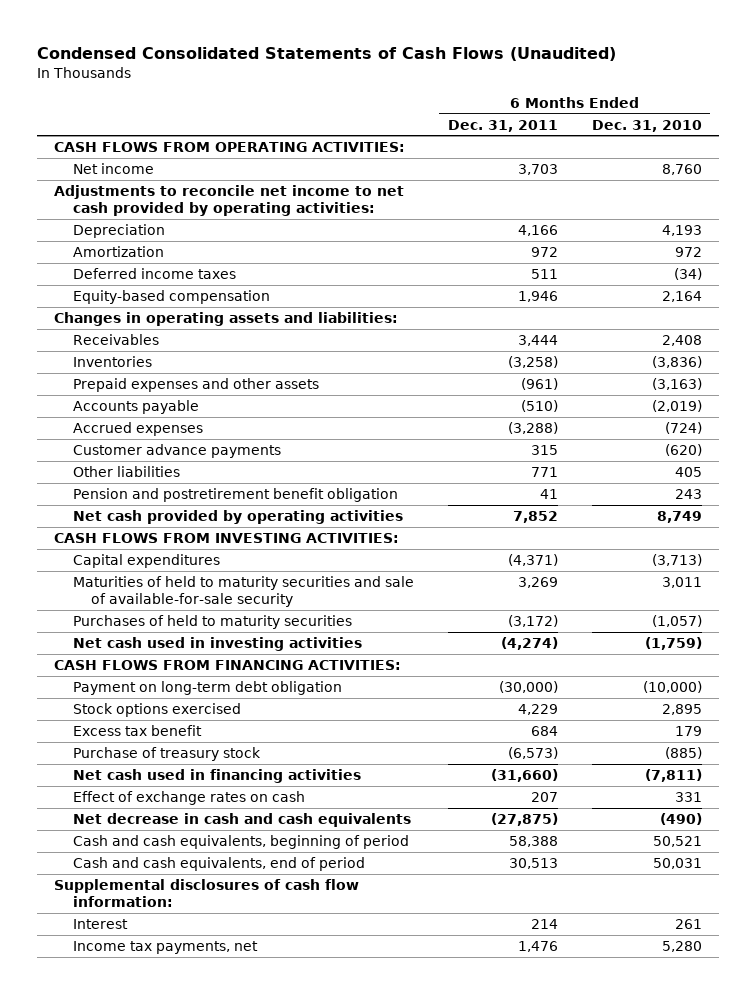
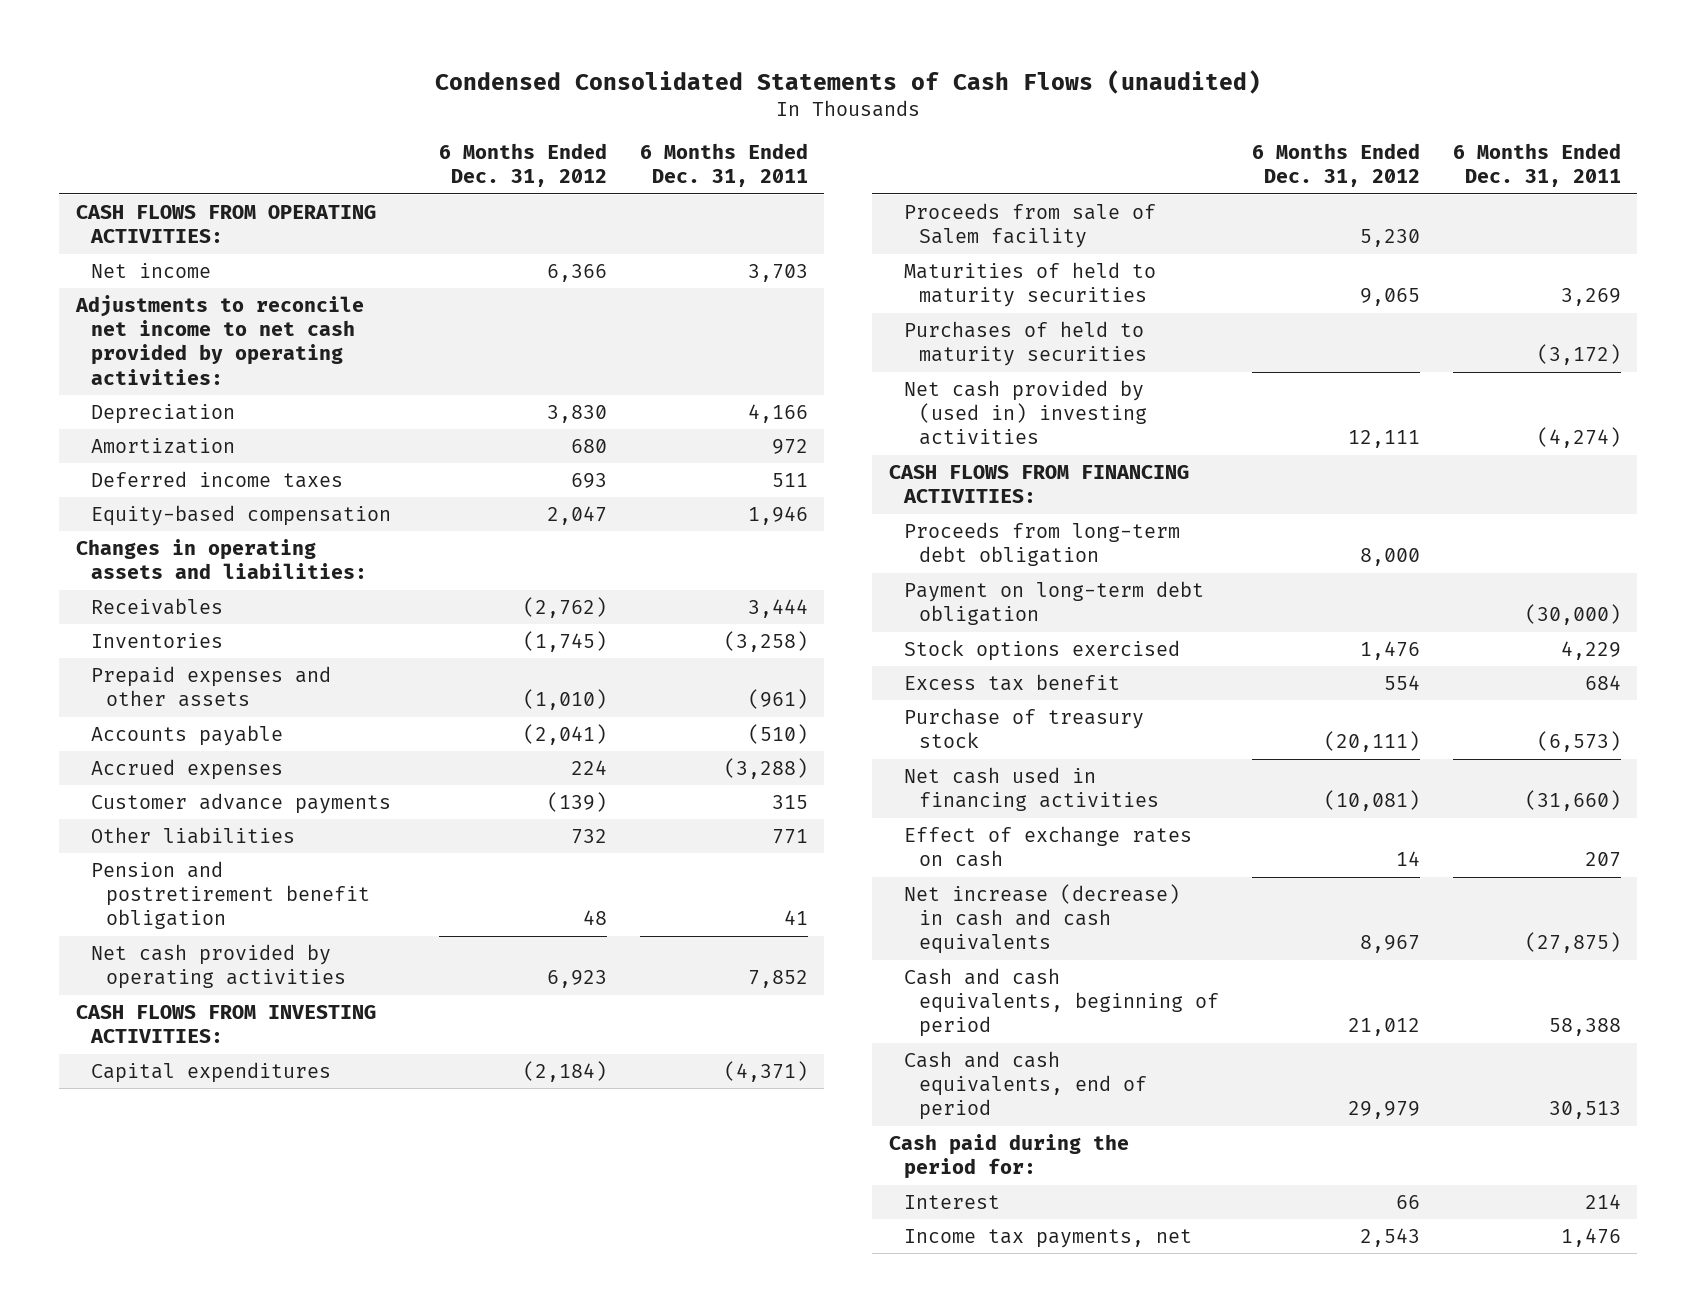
[37,47,617,62] Condensed Consolidated Statements of Cash Flows (Unaudited) -> [435,69,1262,94] Condensed Consolidated Statements of Cash Flows (unaudited)
[591,119,702,132] Dec. 31, 2010 -> none
none -> [438,143,607,188] 6 Months Ended Dec. 31, 2012
none -> [903,202,1156,249] Proceeds from sale of Salem facility
[72,575,414,608] Maturities of held to maturity securities and sale of available-for-sale security -> [903,261,1156,308] Maturities of held to maturity securities
[72,636,362,651] Net cash used in investing activities -> [903,379,1148,446] Net cash provided by (used in) investing activities
none -> [903,521,1180,567] Proceeds from long-term debt obligation
[72,812,411,827] Net decrease in cash and cash equivalents -> [903,883,1180,955] Net increase (decrease) in cash and cash equivalents
[54,878,360,908] Supplemental disclosures of cash flow information: -> none
none -> [888,1133,1129,1180] Cash paid during the period for:

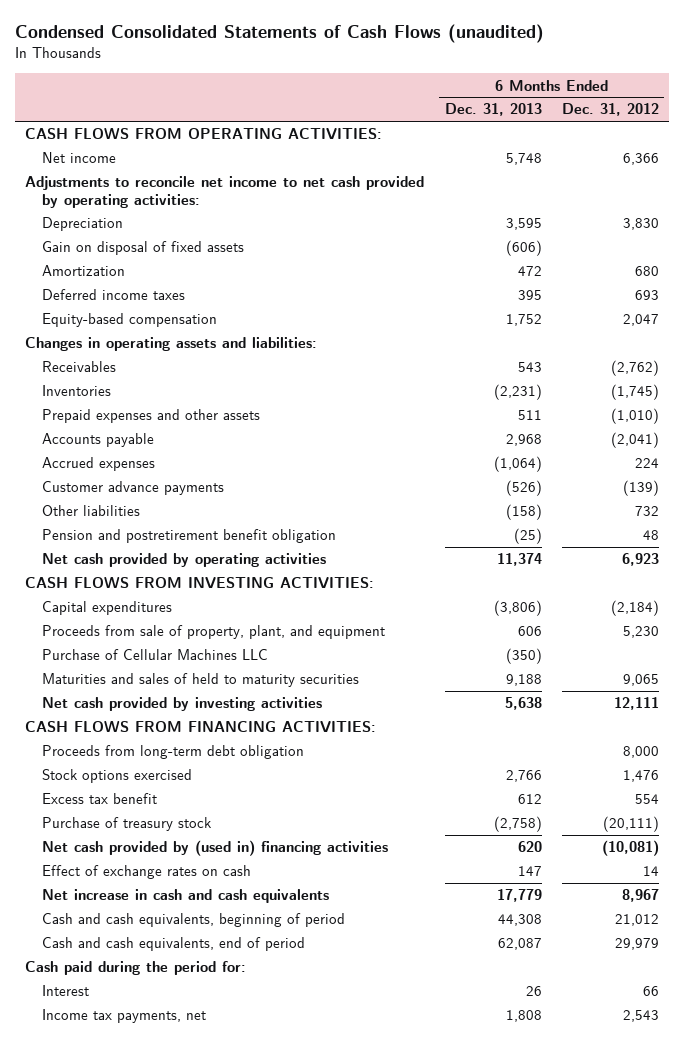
[639,143,808,188] 6 Months Ended Dec. 31, 2011 -> none
none -> [444,103,542,117] Dec. 31, 2013
none -> [42,241,245,256] Gain on disposal of fixed assets
[903,320,1148,367] Purchases of held to maturity securities -> none
[903,202,1156,249] Proceeds from sale of Salem facility -> [42,625,386,640] Proceeds from sale of property, plant, and equipment
none -> [42,649,269,662] Purchase of Cellular Machines LLC
[903,261,1156,308] Maturities of held to maturity securities -> [42,673,360,688] Maturities and sales of held to maturity securities
[903,379,1148,446] Net cash provided by (used in) investing activities -> [42,697,323,712] Net cash provided by investing activities
[903,580,1204,626] Payment on long-term debt obligation -> none
[903,766,1160,812] Net cash used in financing activities -> [42,840,389,857] Net cash provided by (used in) financing activities
[903,883,1180,955] Net increase (decrease) in cash and cash equivalents -> [42,889,330,904] Net increase in cash and cash equivalents

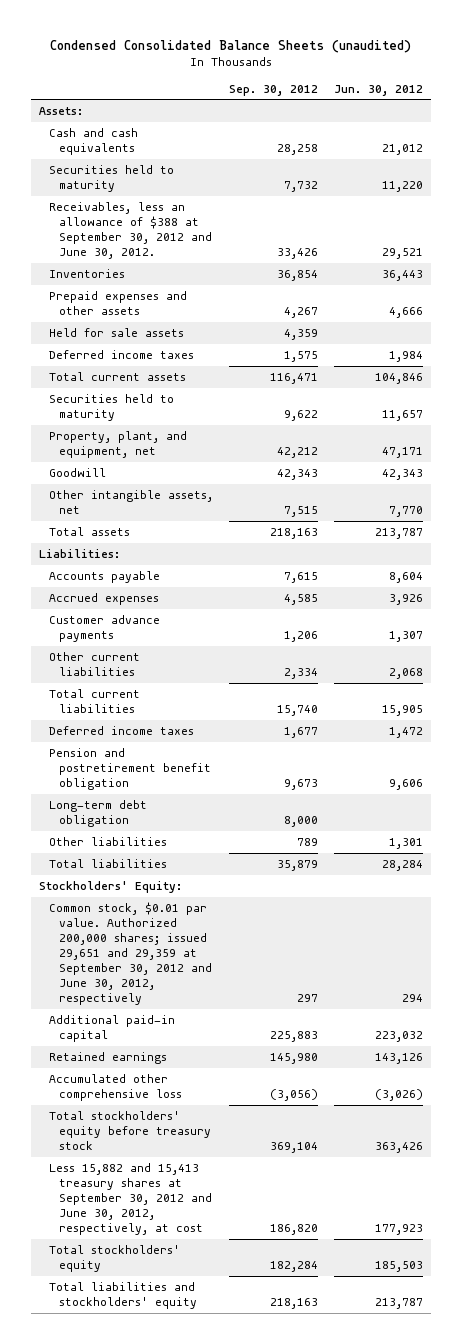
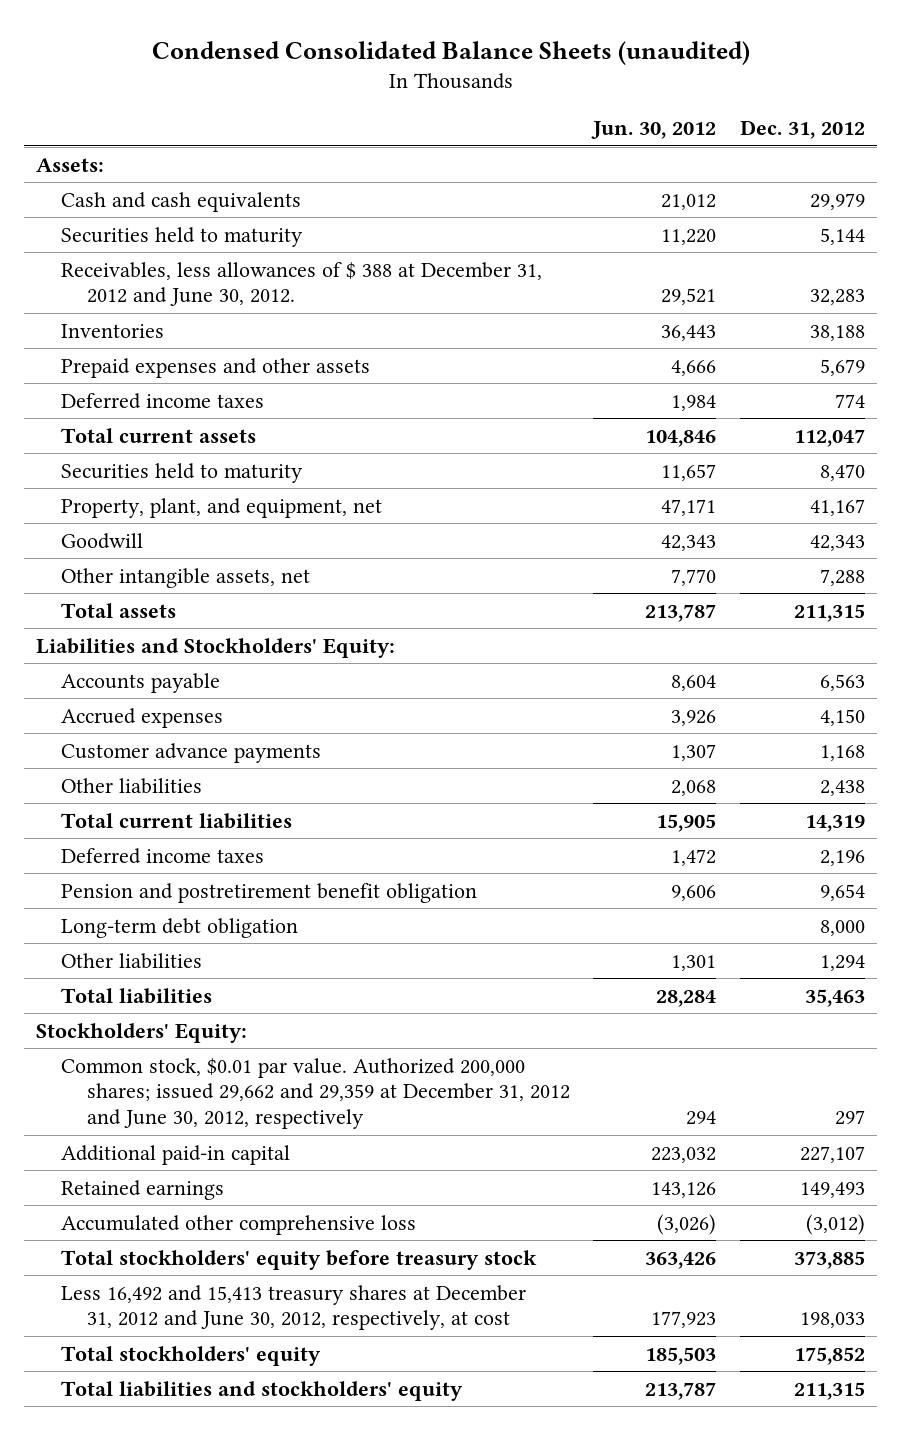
[228,84,318,96] Sep. 30, 2012 -> none
none -> [740,120,866,140] Dec. 31, 2012
[48,201,212,260] Receivables, less an allowance of $388 at September 30, 2012 and June 30, 2012. -> [61,261,543,307] Receivables, less allowances of $ 388 at December 31, 2012 and June 30, 2012.
[48,327,184,337] Held for sale assets -> none
[39,548,121,558] Liabilities: -> none
none -> [36,637,396,658] Liabilities and Stockholders' Equity:
[48,651,140,676] Other current liabilities -> [61,777,203,794] Other liabilities
[48,901,212,1006] Common stock, $0.01 par value. Authorized 200,000 shares; issued 29,651 and 29,359 at September 30, 2012 and June 30, 2012, respectively -> [61,1057,570,1130] Common stock, $0.01 par value. Authorized 200,000 shares; issued 29,662 and 29,359 at December 31, 2012 and June 30, 2012, respectively
[48,1162,212,1236] Less 15,882 and 15,413 treasury shares at September 30, 2012 and June 30, 2012, respectively, at cost -> [61,1284,527,1331] Less 16,492 and 15,413 treasury shares at December 31, 2012 and June 30, 2012, respectively, at cost

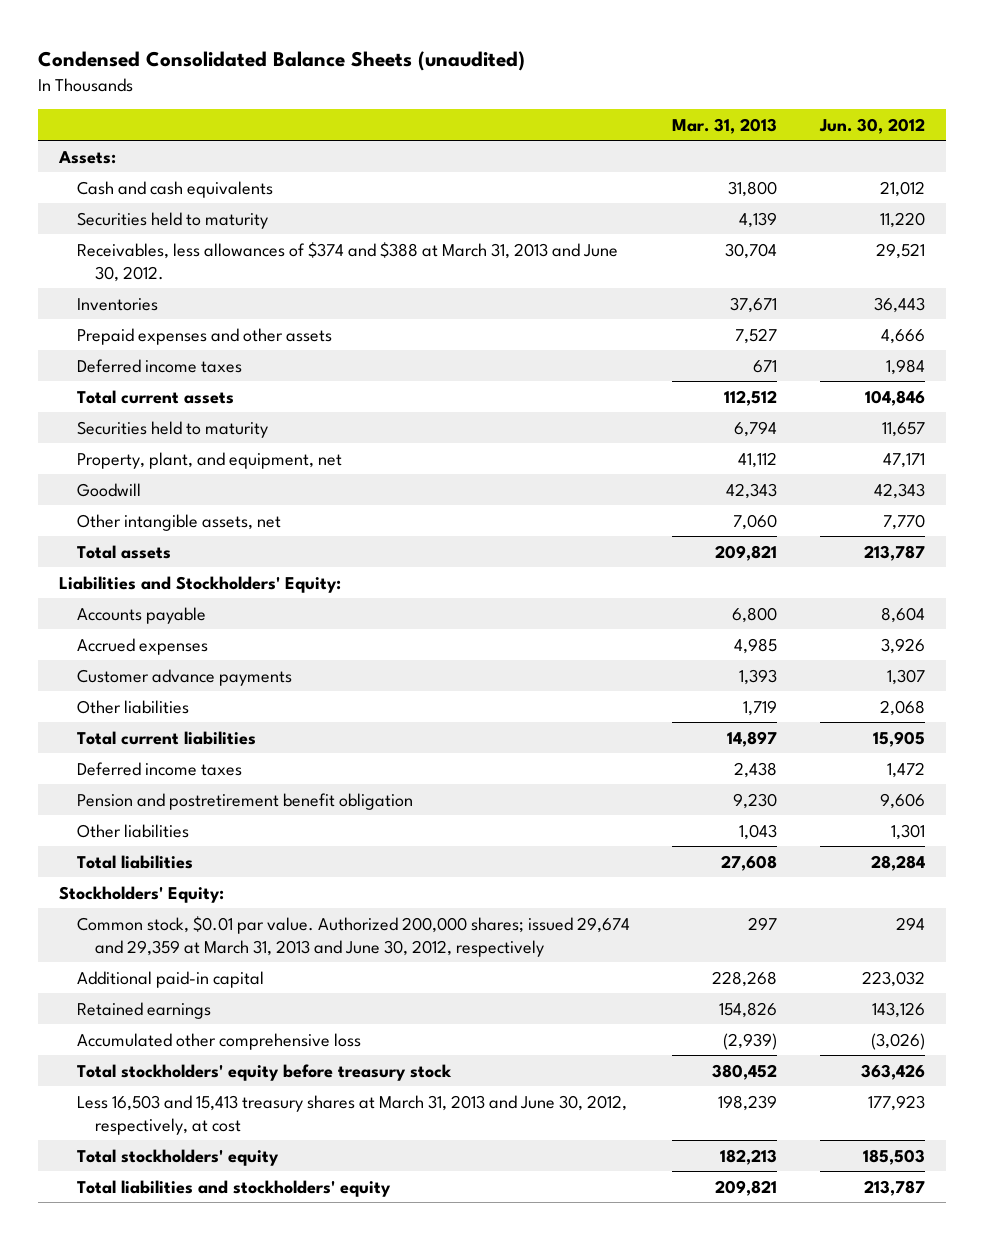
[740,120,866,140] Dec. 31, 2012 -> none
none -> [672,117,778,134] Mar. 31, 2013
[61,261,543,307] Receivables, less allowances of $ 388 at December 31, 2012 and June 30, 2012. -> [76,241,618,282] Receivables, less allowances of $374 and $388 at March 31, 2013 and June 30, 2012.
[61,917,299,938] Long-term debt obligation -> none
[61,1057,570,1130] Common stock, $0.01 par value. Authorized 200,000 shares; issued 29,662 and 29,359 at December 31, 2012 and June 30, 2012, respectively -> [76,915,630,957] Common stock, $0.01 par value. Authorized 200,000 shares; issued 29,674 and 29,359 at March 31, 2013 and June 30, 2012, respectively
[61,1284,527,1331] Less 16,492 and 15,413 treasury shares at December 31, 2012 and June 30, 2012, respectively, at cost -> [76,1094,627,1135] Less 16,503 and 15,413 treasury shares at March 31, 2013 and June 30, 2012, respectively, at cost

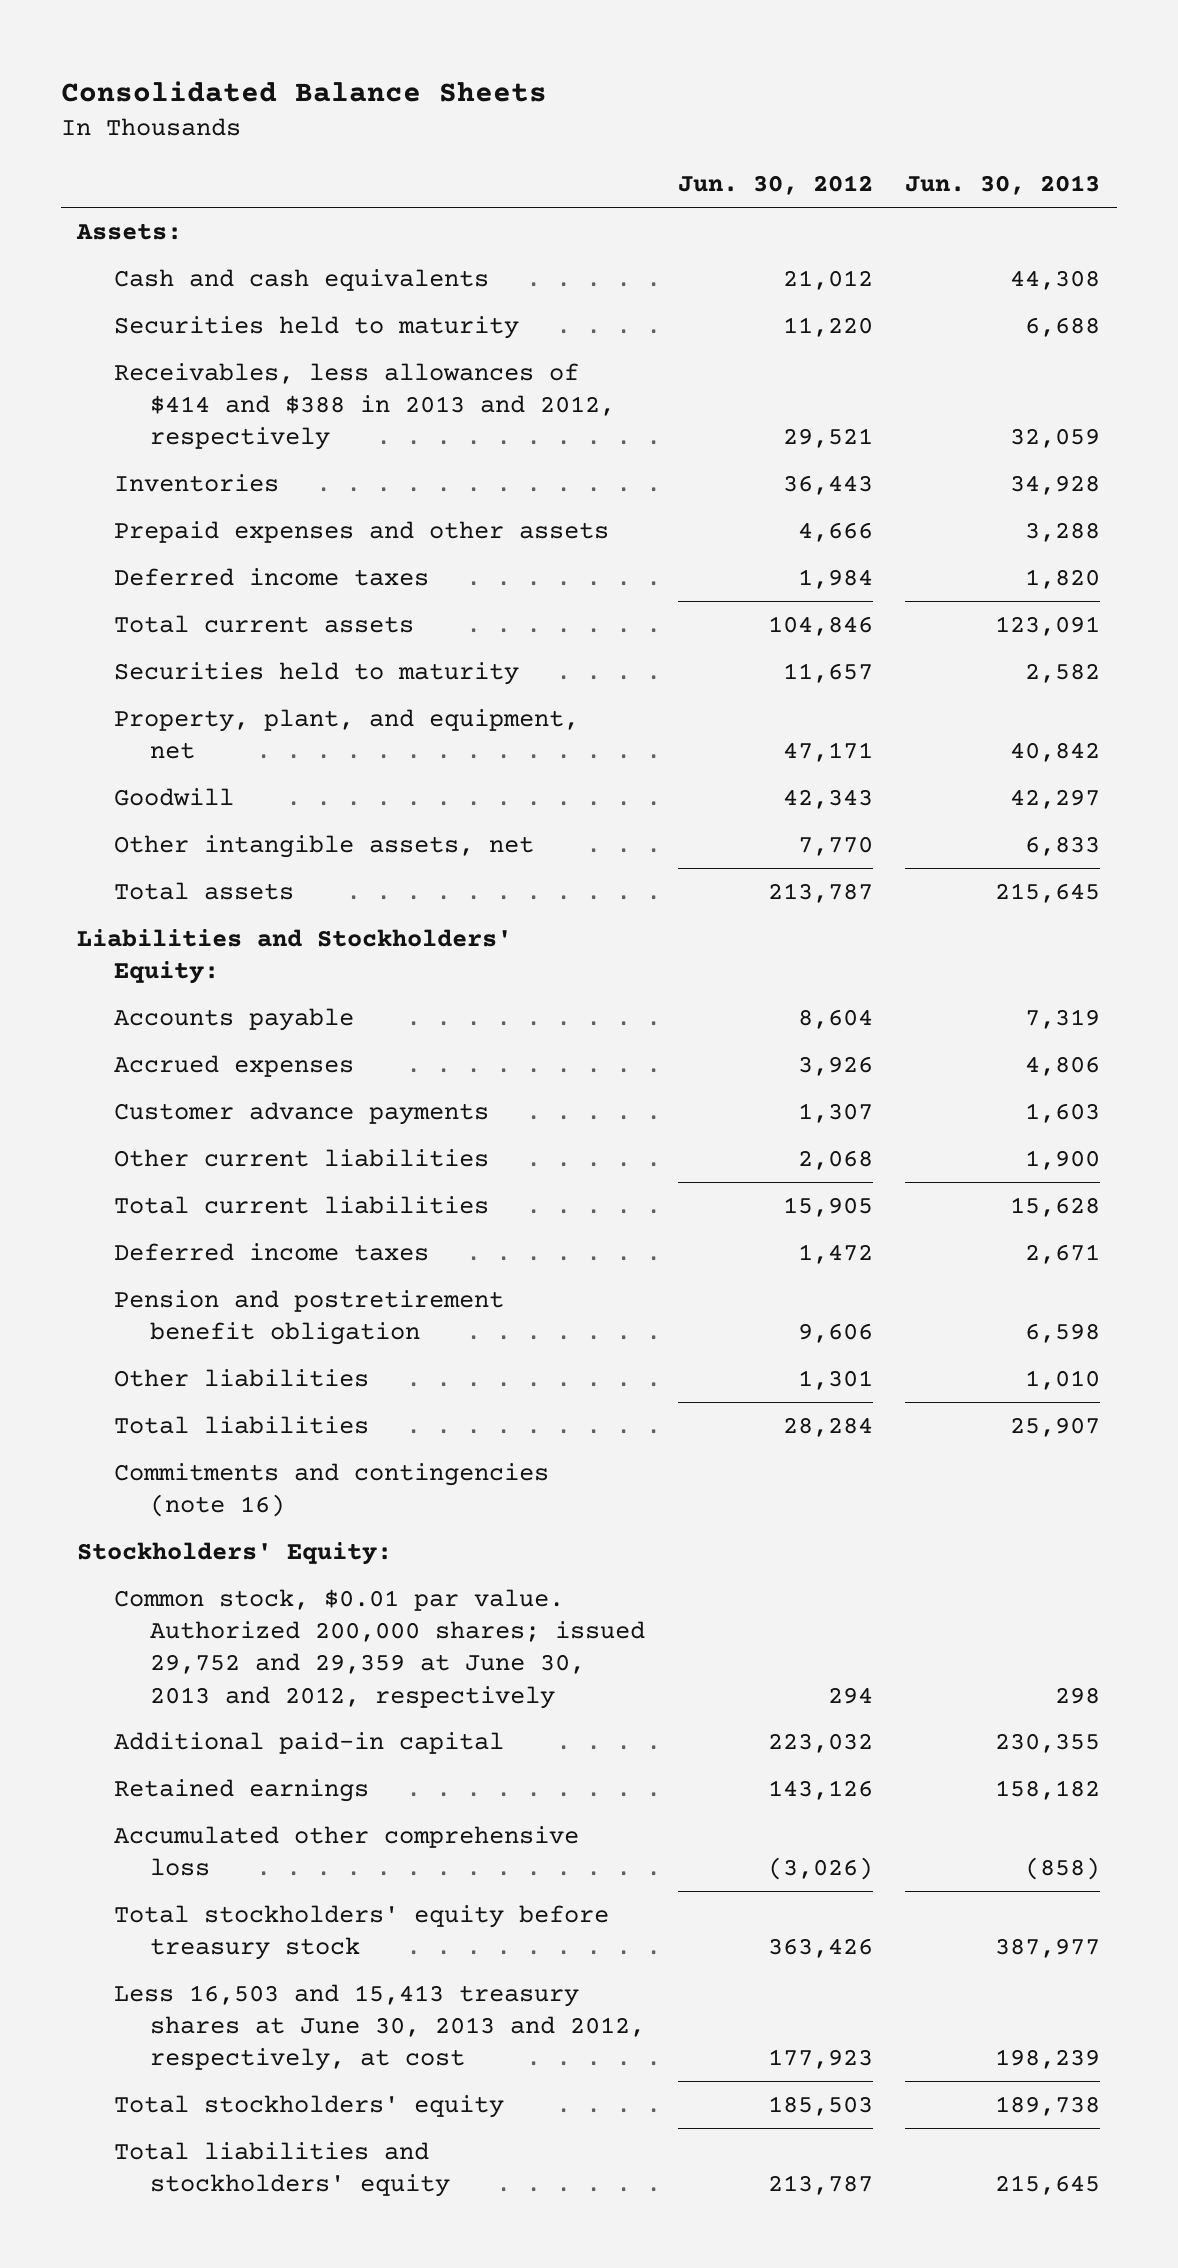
[37,51,525,72] Condensed Consolidated Balance Sheets (unaudited) -> [60,80,547,102] Consolidated Balance Sheets
[672,117,778,134] Mar. 31, 2013 -> none
none -> [905,175,1101,196] Jun. 30, 2013
[76,241,618,282] Receivables, less allowances of $374 and $388 at March 31, 2013 and June 30, 2012. -> [113,362,615,451] Receivables, less allowances of $414 and $388 in 2013 and 2012, respectively
[76,699,189,714] Other liabilities -> [113,1148,489,1167] Other current liabilities
none -> [113,1462,549,1518] Commitments and contingencies (note 16)
[76,915,630,957] Common stock, $0.01 par value. Authorized 200,000 shares; issued 29,674 and 29,359 at March 31, 2013 and June 30, 2012, respectively -> [113,1588,645,1709] Common stock, $0.01 par value. Authorized 200,000 shares; issued 29,752 and 29,359 at June 30, 2013 and 2012, respectively
[76,1094,627,1135] Less 16,503 and 15,413 treasury shares at March 31, 2013 and June 30, 2012, respectively, at cost -> [113,1983,645,2072] Less 16,503 and 15,413 treasury shares at June 30, 2013 and 2012, respectively, at cost

